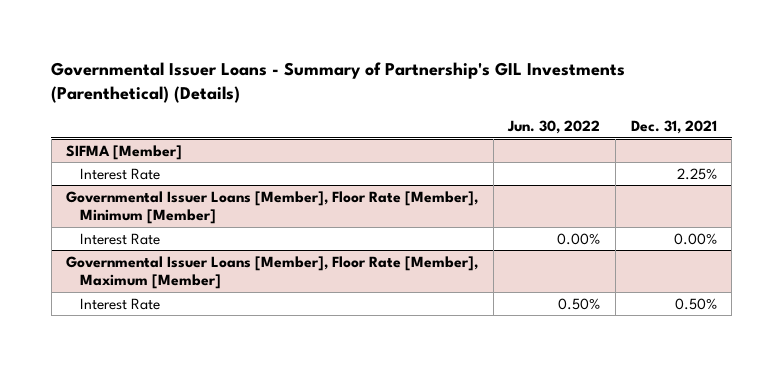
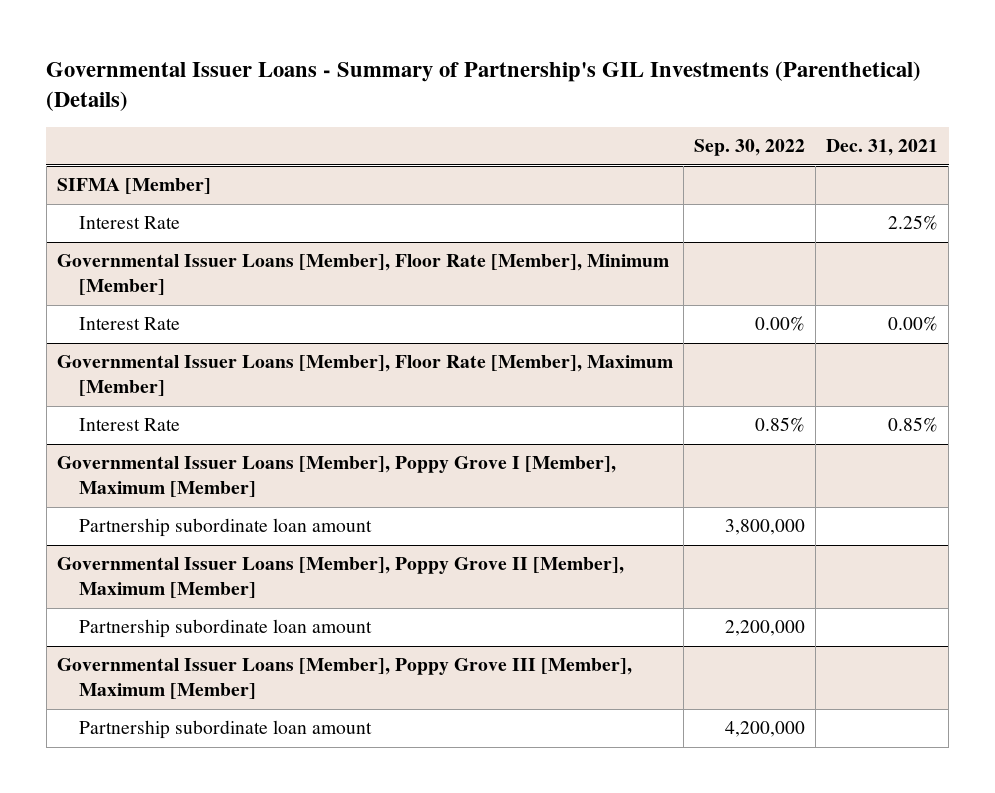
[507,120,601,135] Jun. 30, 2022 -> none
none -> [694,138,806,156] Sep. 30, 2022
[674,297,717,310] 0.50% -> [888,417,939,433] 0.85%
none -> [57,456,617,498] Governmental Issuer Loans [Member], Poppy Grove I [Member], Maximum [Member]
none -> [78,518,372,538] Partnership subordinate loan amount
none -> [57,557,625,599] Governmental Issuer Loans [Member], Poppy Grove II [Member], Maximum [Member]
none -> [78,619,372,639] Partnership subordinate loan amount
none -> [57,658,633,700] Governmental Issuer Loans [Member], Poppy Grove III [Member], Maximum [Member]
none -> [78,720,372,740] Partnership subordinate loan amount

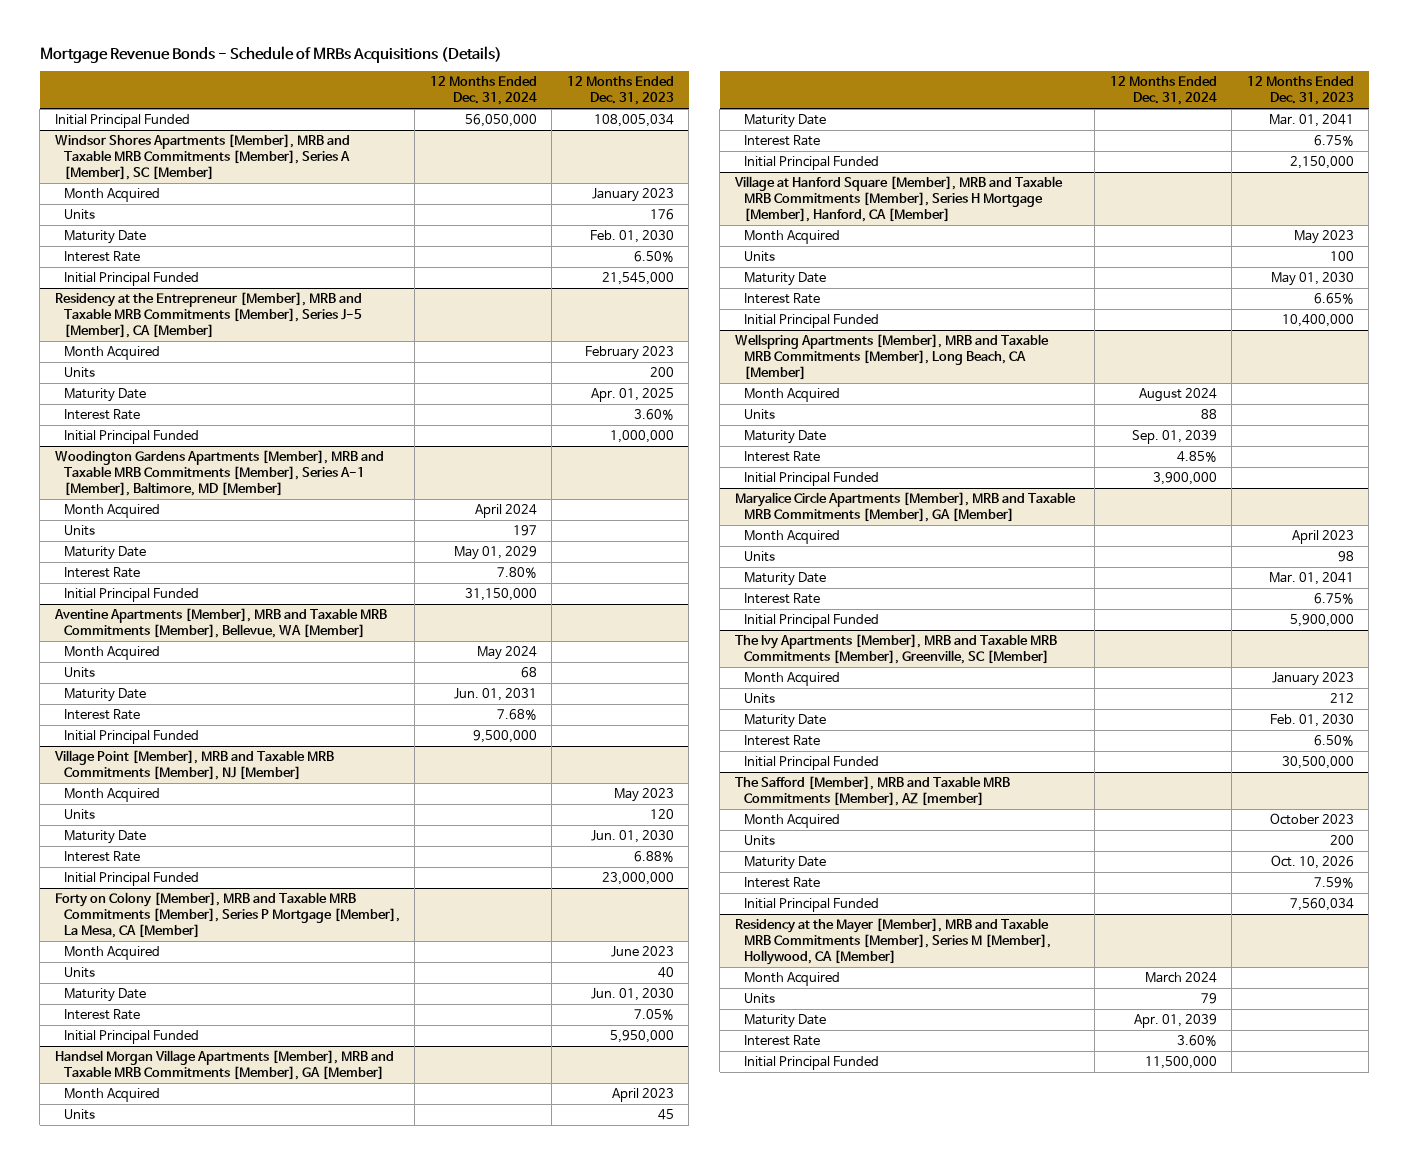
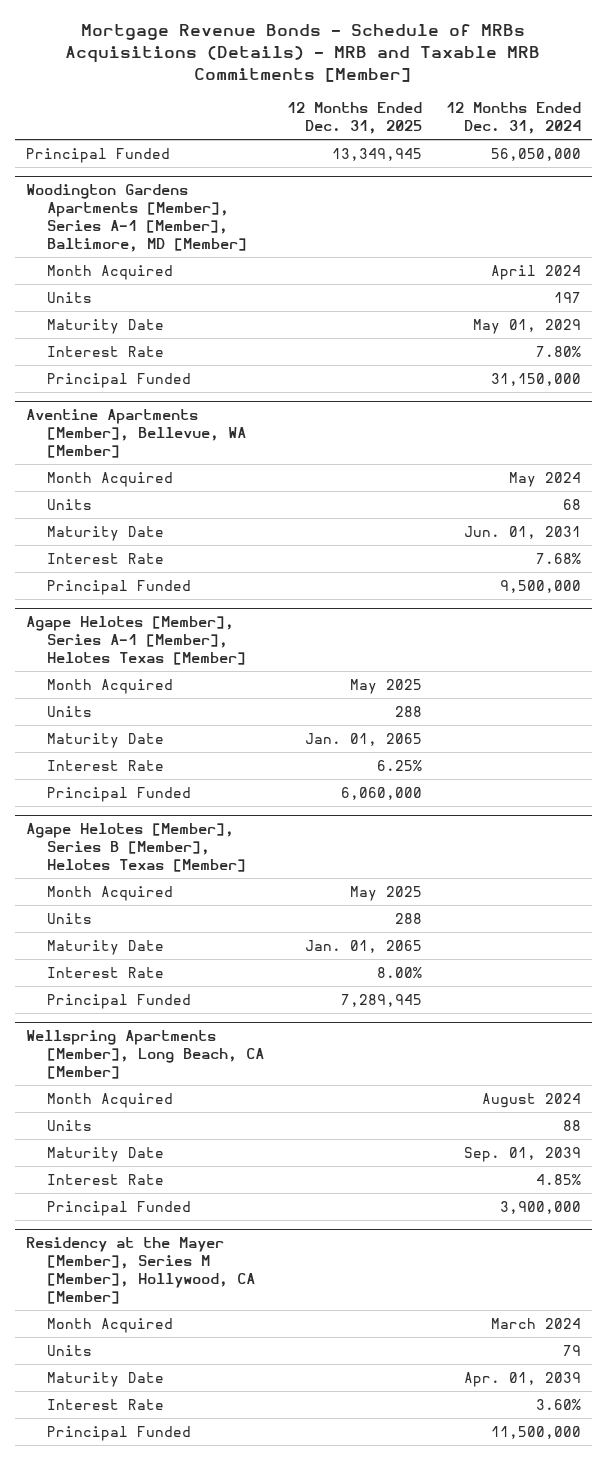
[39,45,502,63] Mortgage Revenue Bonds - Schedule of MRBs Acquisitions (Details) -> [65,24,541,83] Mortgage Revenue Bonds - Schedule of MRBs Acquisitions (Details) - MRB and Taxable MRB Commitments [Member]
[566,76,674,106] 12 Months Ended Dec. 31, 2023 -> none
none -> [287,101,423,135] 12 Months Ended Dec. 31, 2025
[54,133,350,180] Windsor Shores Apartments [Member], MRB and Taxable MRB Commitments [Member], Series A [Member], SC [Member] -> none
[63,187,160,202] Month Acquired -> none
[63,208,95,220] Units -> none
[63,229,146,244] Maturity Date -> none
[63,250,140,262] Interest Rate -> none
[63,271,199,286] Initial Principal Funded -> none
[54,291,362,338] Residency at the Entrepreneur [Member], MRB and Taxable MRB Commitments [Member], Series J-5 [Member], CA [Member] -> none
[63,345,160,360] Month Acquired -> none
[63,366,95,378] Units -> none
[63,387,146,402] Maturity Date -> none
[63,408,140,420] Interest Rate -> none
[63,429,199,444] Initial Principal Funded -> none
[54,113,190,128] Initial Principal Funded -> [26,147,171,163] Principal Funded
[54,449,384,496] Woodington Gardens Apartments [Member], MRB and Taxable MRB Commitments [Member], Series A-1 [Member], Baltimore, MD [Member] -> [26,183,248,253] Woodington Gardens Apartments [Member], Series A-1 [Member], Baltimore, MD [Member]
[63,587,199,602] Initial Principal Funded -> [47,372,192,388] Principal Funded
[53,607,387,638] Aventine Apartments [Member], MRB and Taxable MRB Commitments [Member], Bellevue, WA [Member] -> [26,408,247,459] Aventine Apartments [Member], Bellevue, WA [Member]
[53,749,334,780] Village Point [Member], MRB and Taxable MRB Commitments [Member], NJ [Member] -> none
[63,787,160,802] Month Acquired -> none
[63,808,95,820] Units -> none
[63,829,146,844] Maturity Date -> none
[63,850,140,862] Interest Rate -> none
[63,871,199,886] Initial Principal Funded -> none
[54,891,400,938] Forty on Colony [Member], MRB and Taxable MRB Commitments [Member], Series P Mortgage [Member], La Mesa, CA [Member] -> none
[63,945,160,960] Month Acquired -> none
[63,966,95,978] Units -> none
[63,987,146,1002] Maturity Date -> none
[63,1008,140,1020] Interest Rate -> none
[63,1029,199,1044] Initial Principal Funded -> none
[54,1049,394,1080] Handsel Morgan Village Apartments [Member], MRB and Taxable MRB Commitments [Member], GA [Member] -> none
[63,1087,160,1102] Month Acquired -> none
[63,1108,95,1120] Units -> none
[743,113,826,128] Maturity Date -> none
[743,134,820,146] Interest Rate -> none
[743,155,879,170] Initial Principal Funded -> none
[733,175,1063,222] Village at Hanford Square [Member], MRB and Taxable MRB Commitments [Member], Series H Mortgage [Member], Hanford, CA [Member] -> none
[743,229,840,244] Month Acquired -> none
[743,250,775,262] Units -> none
[743,271,826,286] Maturity Date -> none
[743,292,820,304] Interest Rate -> none
[743,313,879,328] Initial Principal Funded -> none
[63,729,199,744] Initial Principal Funded -> [47,579,192,595] Principal Funded
none -> [26,615,247,666] Agape Helotes [Member], Series A-1 [Member], Helotes Texas [Member]
none -> [47,678,174,694] Month Acquired
none -> [47,705,93,717] Units
none -> [47,732,165,748] Maturity Date
none -> [47,759,165,771] Interest Rate
none -> [47,786,192,802] Principal Funded
none -> [26,822,247,873] Agape Helotes [Member], Series B [Member], Helotes Texas [Member]
none -> [47,885,174,901] Month Acquired
none -> [47,912,93,924] Units
none -> [47,939,165,955] Maturity Date
none -> [47,966,165,978] Interest Rate
none -> [47,993,192,1009] Principal Funded
[734,333,1049,380] Wellspring Apartments [Member], MRB and Taxable MRB Commitments [Member], Long Beach, CA [Member] -> [26,1029,265,1080] Wellspring Apartments [Member], Long Beach, CA [Member]
[734,491,1076,522] Maryalice Circle Apartments [Member], MRB and Taxable MRB Commitments [Member], GA [Member] -> none
[743,529,840,544] Month Acquired -> none
[743,550,775,562] Units -> none
[743,571,826,586] Maturity Date -> none
[743,592,820,604] Interest Rate -> none
[743,613,879,628] Initial Principal Funded -> none
[734,633,1057,664] The Ivy Apartments [Member], MRB and Taxable MRB Commitments [Member], Greenville, SC [Member] -> none
[743,671,840,686] Month Acquired -> none
[743,692,775,704] Units -> none
[743,713,826,728] Maturity Date -> none
[743,734,820,746] Interest Rate -> none
[743,755,879,770] Initial Principal Funded -> none
[734,775,1010,806] The Safford [Member], MRB and Taxable MRB Commitments [Member], AZ [member] -> none
[743,813,840,828] Month Acquired -> none
[743,834,775,846] Units -> none
[743,855,826,870] Maturity Date -> none
[743,876,820,888] Interest Rate -> none
[743,897,879,912] Initial Principal Funded -> none
[743,471,879,486] Initial Principal Funded -> [47,1200,192,1216] Principal Funded
[734,917,1051,965] Residency at the Mayer [Member], MRB and Taxable MRB Commitments [Member], Series M [Member], Hollywood, CA [Member] -> [26,1236,256,1305] Residency at the Mayer [Member], Series M [Member], Hollywood, CA [Member]
[743,1055,879,1070] Initial Principal Funded -> [47,1425,192,1441] Principal Funded

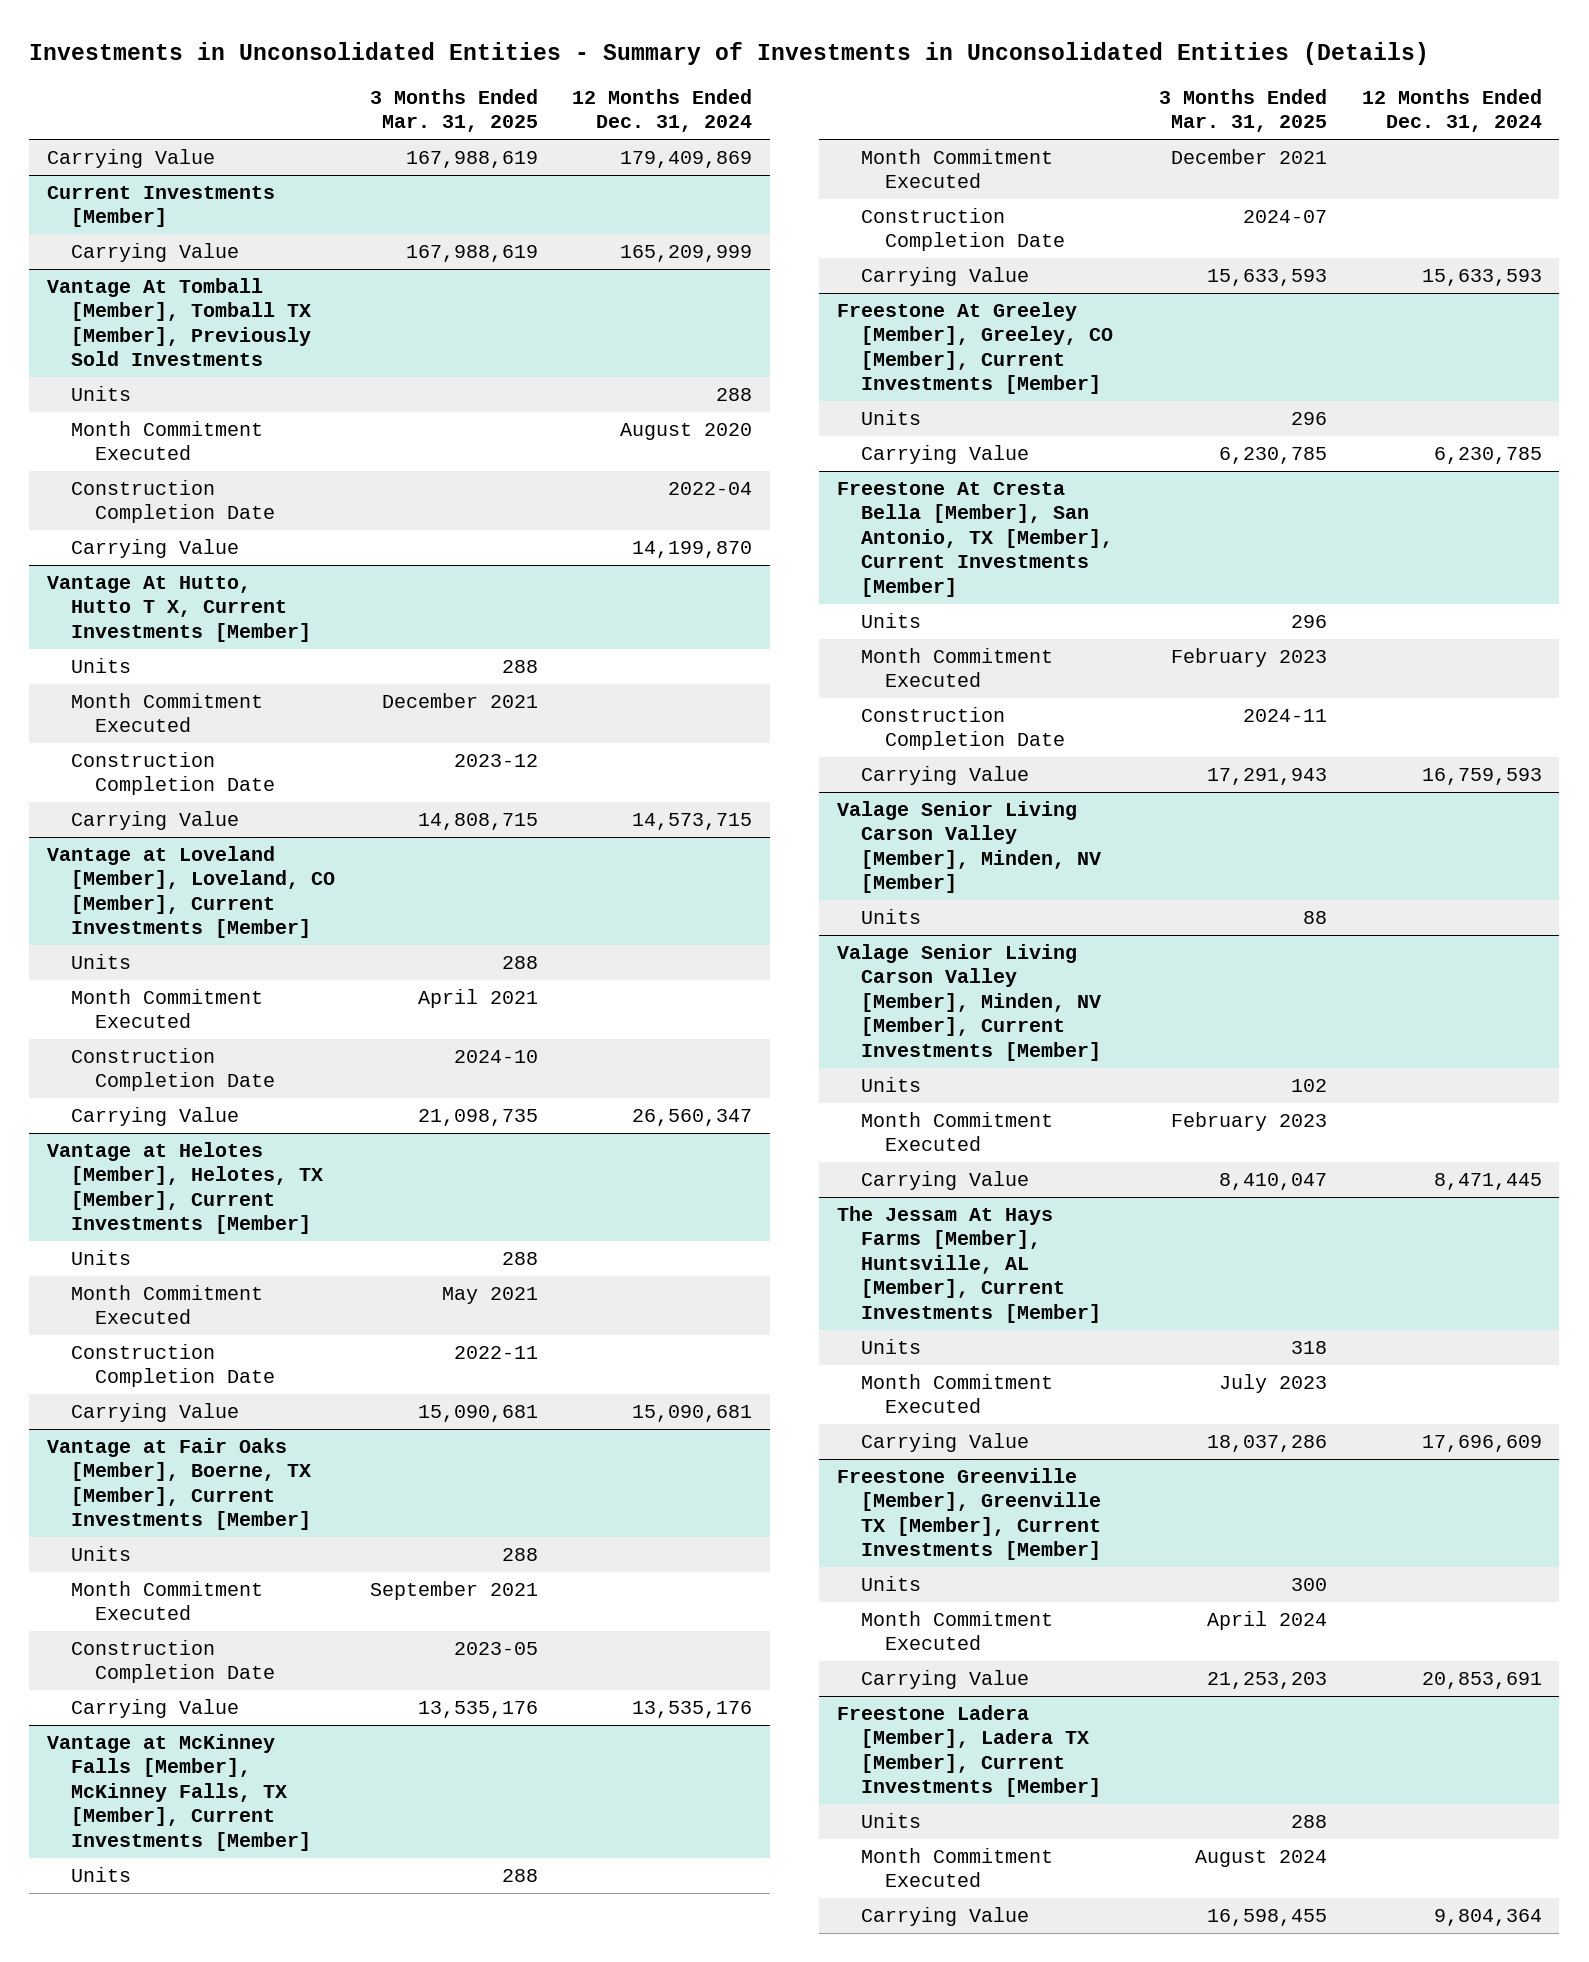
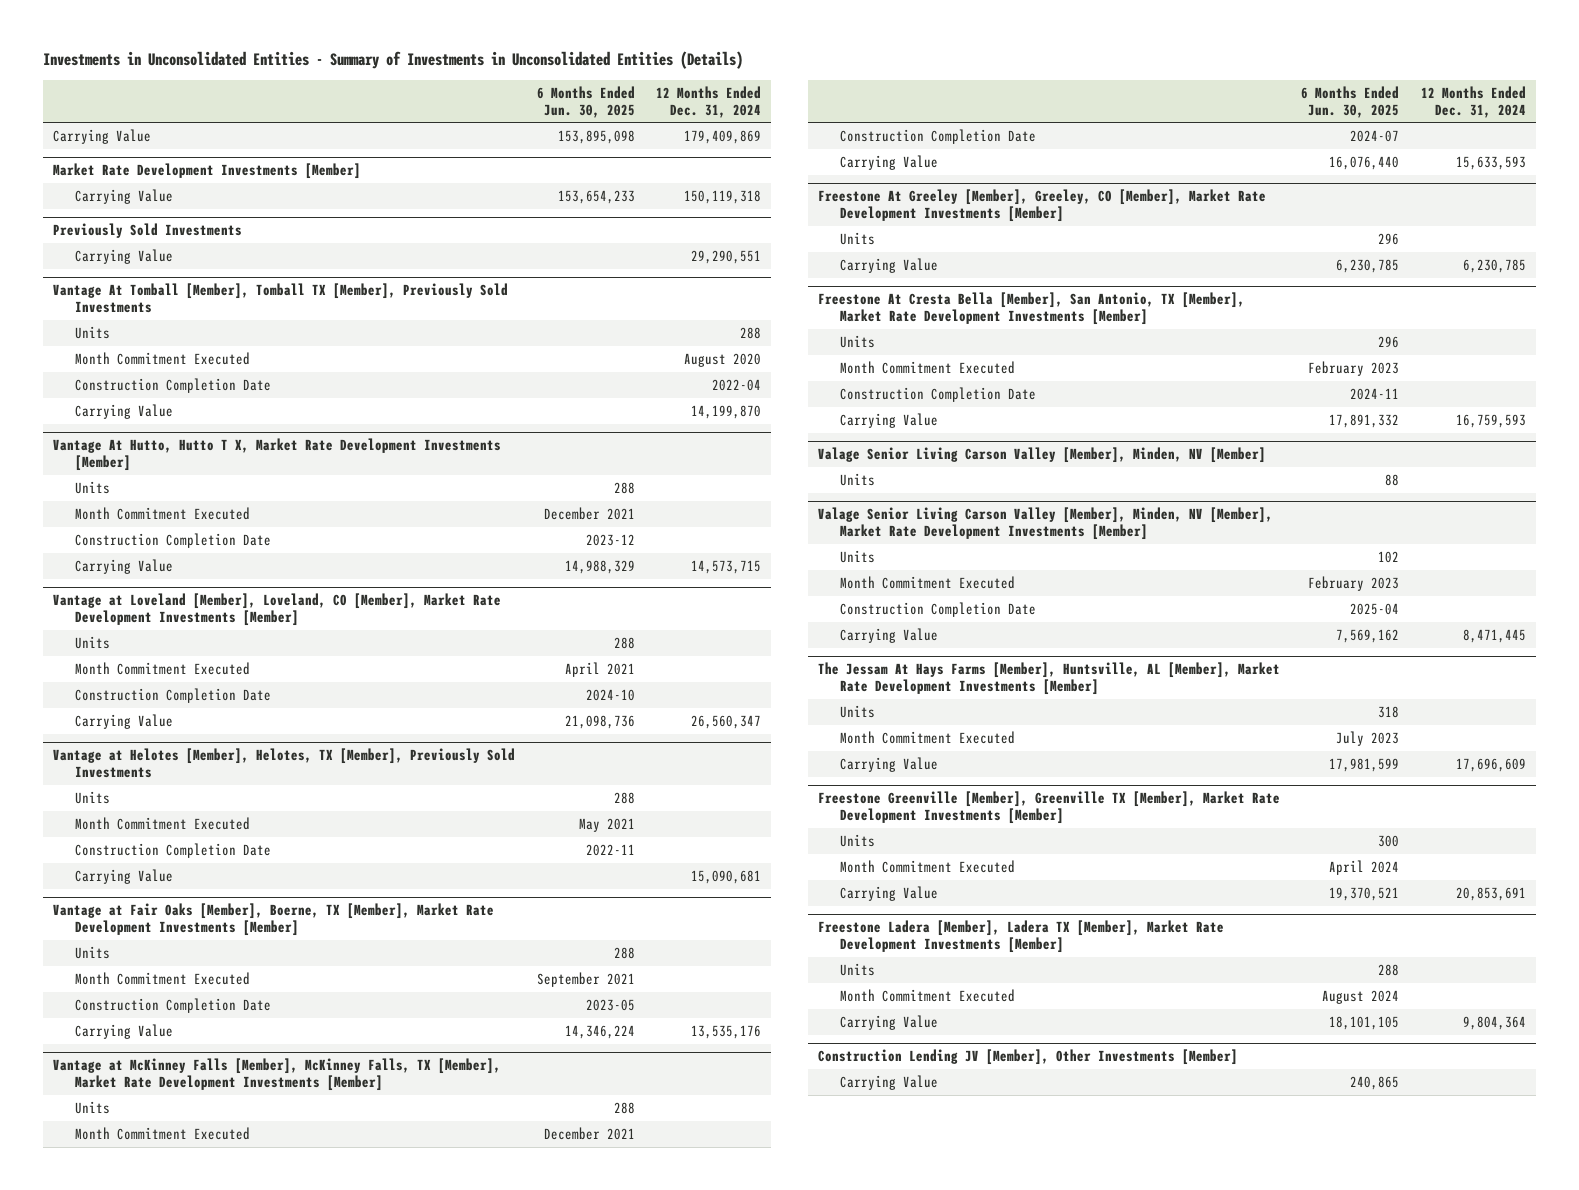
[369,88,538,133] 3 Months Ended Mar. 31, 2025 -> none
none -> [536,85,635,118] 6 Months Ended Jun. 30, 2025
[46,185,275,228] Current Investments [Member] -> [53,163,362,180] Market Rate Development Investments [Member]
[620,244,753,262] 165,209,999 -> [683,189,761,204] 150,119,318
none -> [53,223,243,239] Previously Sold Investments
none -> [74,248,173,264] Carrying Value
[46,575,311,642] Vantage At Hutto, Hutto T X, Current Investments [Member] -> [53,438,502,472] Vantage At Hutto, Hutto T X, Market Rate Development Investments [Member]
[46,845,335,939] Vantage at Loveland [Member], Loveland, CO [Member], Current Investments [Member] -> [53,593,502,627] Vantage at Loveland [Member], Loveland, CO [Member], Market Rate Development Investments [Member]
[46,1141,323,1235] Vantage at Helotes [Member], Helotes, TX [Member], Current Investments [Member] -> [53,748,516,779] Vantage at Helotes [Member], Helotes, TX [Member], Previously Sold Investments
[46,1437,311,1531] Vantage at Fair Oaks [Member], Boerne, TX [Member], Current Investments [Member] -> [53,903,495,937] Vantage at Fair Oaks [Member], Boerne, TX [Member], Market Rate Development Investments [Member]
[46,1733,311,1851] Vantage at McKinney Falls [Member], McKinney Falls, TX [Member], Current Investments [Member] -> [53,1058,502,1092] Vantage at McKinney Falls [Member], McKinney Falls, TX [Member], Market Rate Development Investments [Member]
[836,301,1113,395] Freestone At Greeley [Member], Greeley, CO [Member], Current Investments [Member] -> [818,189,1267,223] Freestone At Greeley [Member], Greeley, CO [Member], Market Rate Development Investments [Member]
[836,481,1113,597] Freestone At Cresta Bella [Member], San Antonio, TX [Member], Current Investments [Member] -> [818,292,1246,326] Freestone At Cresta Bella [Member], San Antonio, TX [Member], Market Rate Development Investments [Member]
[836,943,1101,1061] Valage Senior Living Carson Valley [Member], Minden, NV [Member], Current Investments [Member] -> [818,507,1274,541] Valage Senior Living Carson Valley [Member], Minden, NV [Member], Market Rate Development Investments [Member]
none -> [839,601,1036,617] Construction Completion Date
[836,1205,1101,1323] The Jessam At Hays Farms [Member], Huntsville, AL [Member], Current Investments [Member] -> [818,662,1281,696] The Jessam At Hays Farms [Member], Huntsville, AL [Member], Market Rate Development Investments [Member]
[836,1467,1101,1561] Freestone Greenville [Member], Greenville TX [Member], Current Investments [Member] -> [818,791,1281,825] Freestone Greenville [Member], Greenville TX [Member], Market Rate Development Investments [Member]
[836,1704,1101,1798] Freestone Ladera [Member], Ladera TX [Member], Current Investments [Member] -> [818,920,1225,954] Freestone Ladera [Member], Ladera TX [Member], Market Rate Development Investments [Member]
none -> [818,1049,1239,1066] Construction Lending JV [Member], Other Investments [Member]
none -> [839,1074,938,1090] Carrying Value

